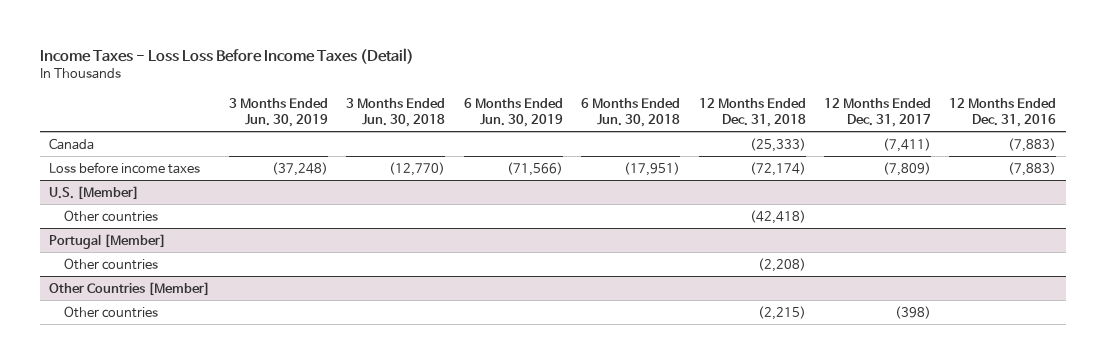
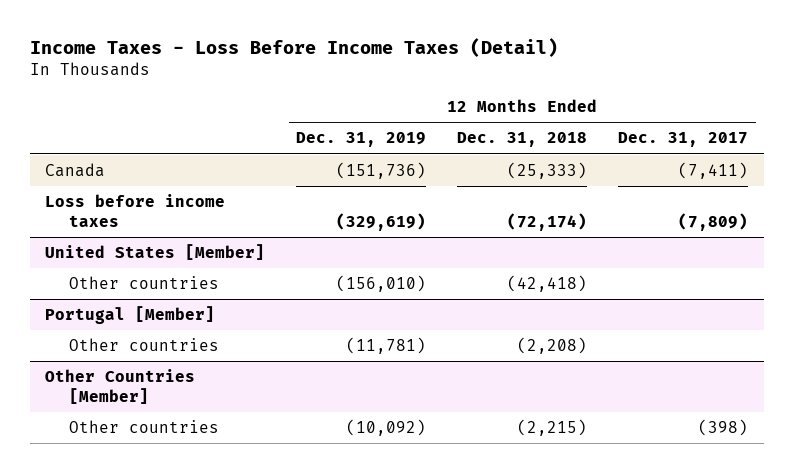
[40,47,415,64] Income Taxes - Loss Loss Before Income Taxes (Detail) -> [29,38,558,58] Income Taxes - Loss Before Income Taxes (Detail)
[228,98,328,128] 3 Months Ended Jun. 30, 2019 -> none
[346,98,446,128] 3 Months Ended Jun. 30, 2018 -> none
[463,98,563,128] 6 Months Ended Jun. 30, 2019 -> none
[581,98,681,128] 6 Months Ended Jun. 30, 2018 -> none
[949,98,1057,128] 12 Months Ended Dec. 31, 2016 -> none
none -> [296,132,427,148] Dec. 31, 2019
[49,185,140,200] U.S. [Member] -> [45,244,266,261] United States [Member]

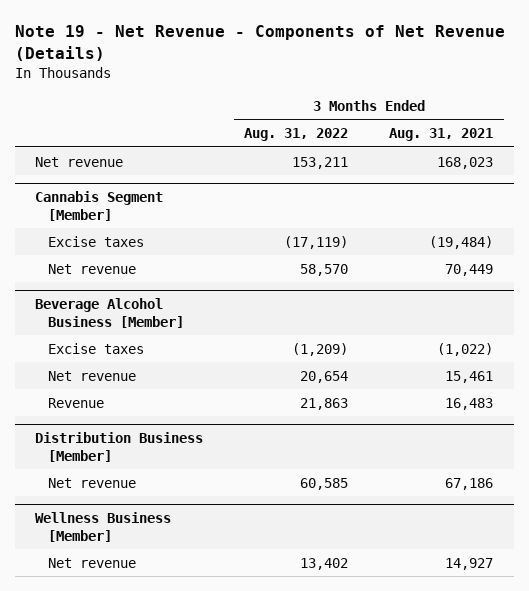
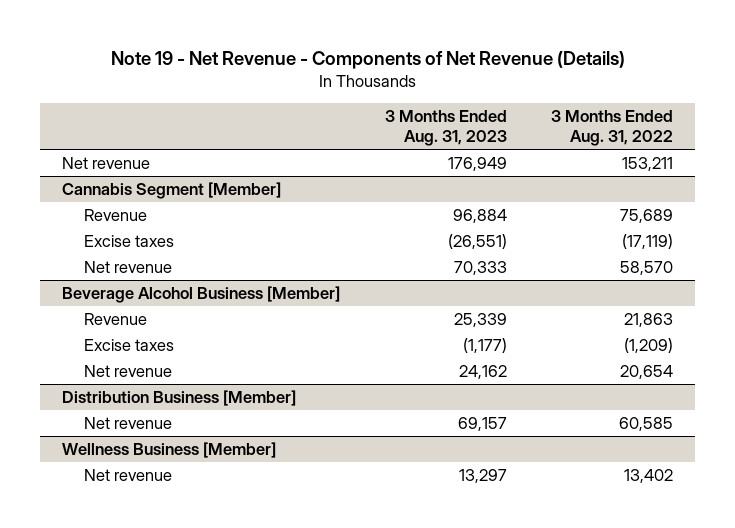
[389,128,494,142] Aug. 31, 2021 -> none
none -> [384,110,507,147] 3 Months Ended Aug. 31, 2023
none -> [84,208,148,221] Revenue
[48,397,105,408] Revenue -> [84,312,148,325] Revenue

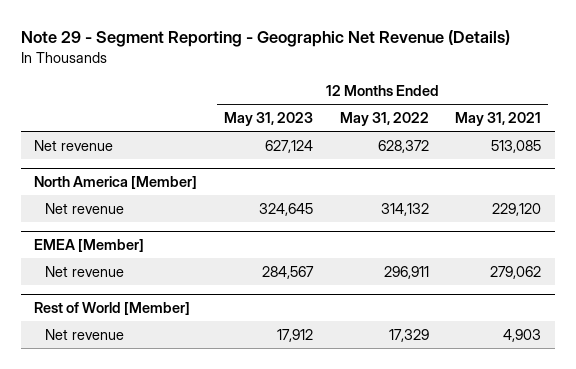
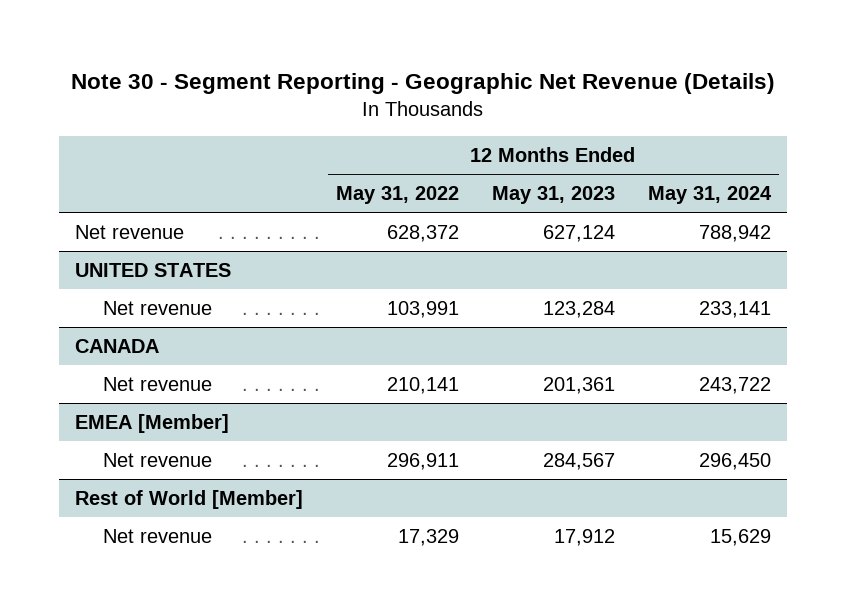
[20,30,510,48] Note 29 - Segment Reporting - Geographic Net Revenue (Details) -> [70,73,775,95] Note 30 - Segment Reporting - Geographic Net Revenue (Details)
[455,112,542,127] May 31, 2021 -> none
none -> [647,186,772,205] May 31, 2024
[34,175,198,189] North America [Member] -> none
none -> [75,262,232,277] UNITED STATES
[258,202,313,216] 324,645 -> [542,300,615,318] 123,284
[380,202,429,216] 314,132 -> [387,300,460,318] 103,991
none -> [75,338,160,353] CANADA
none -> [102,376,212,391] Net revenue

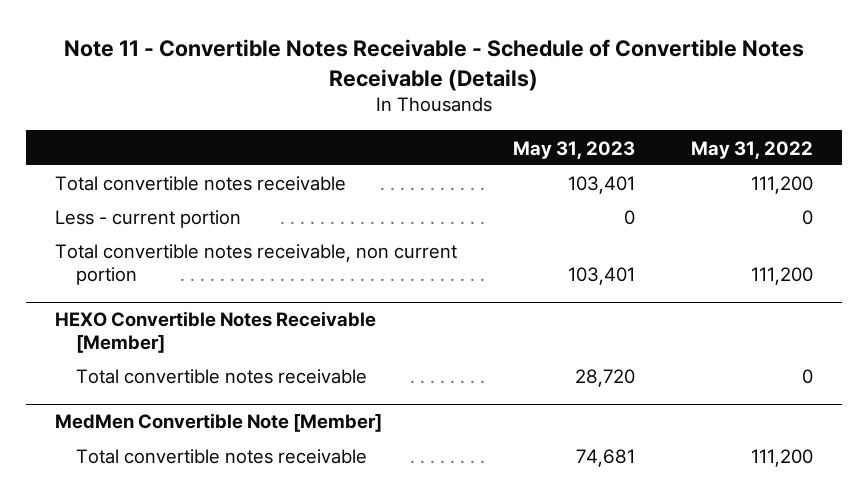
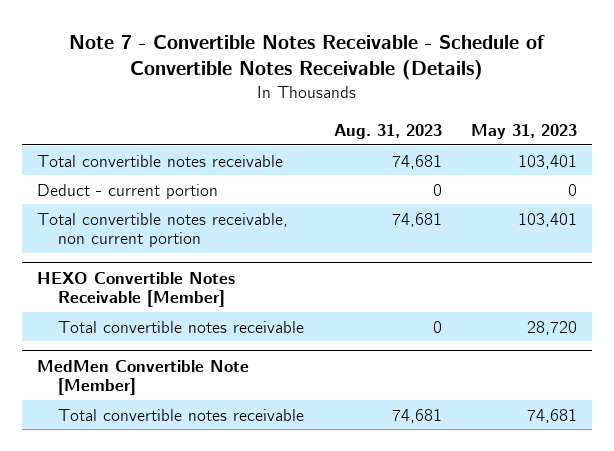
[64,39,805,91] Note 11 - Convertible Notes Receivable - Schedule of Convertible Notes Receivable (Details) -> [69,34,546,81] Note 7 - Convertible Notes Receivable - Schedule of Convertible Notes Receivable (Details)
[691,140,814,159] May 31, 2022 -> none
none -> [333,123,442,139] Aug. 31, 2023
[54,210,241,229] Less - current portion -> [36,183,218,199] Deduct - current portion

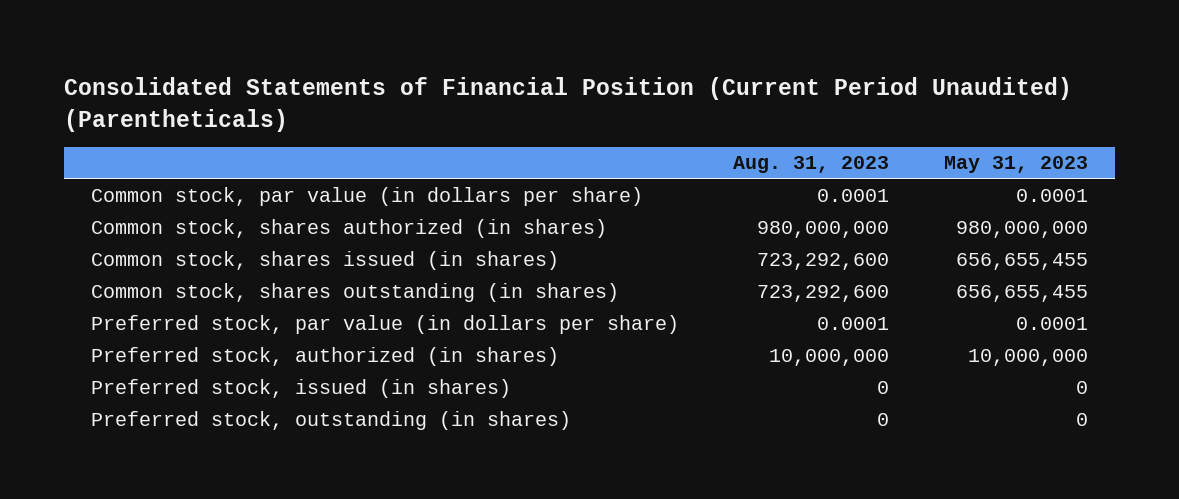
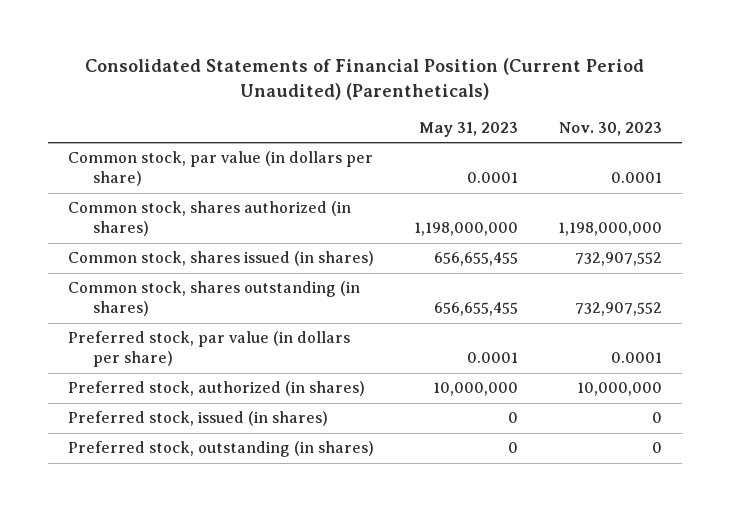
[733,156,890,174] Aug. 31, 2023 -> none
none -> [559,121,663,136] Nov. 30, 2023
[955,220,1088,238] 980,000,000 -> [414,222,519,237] 1,198,000,000

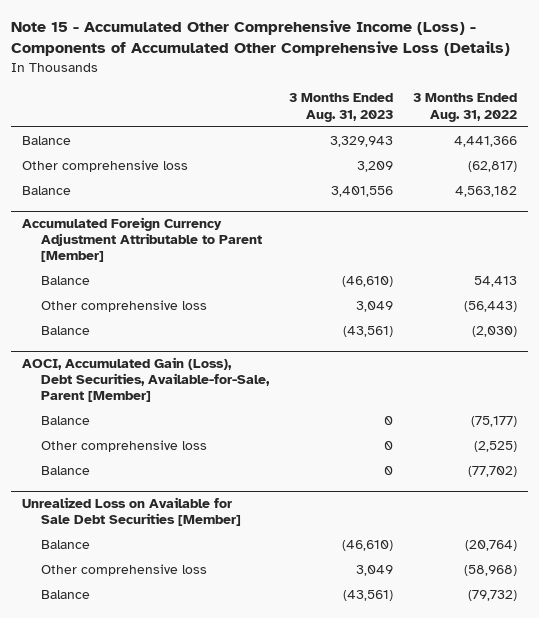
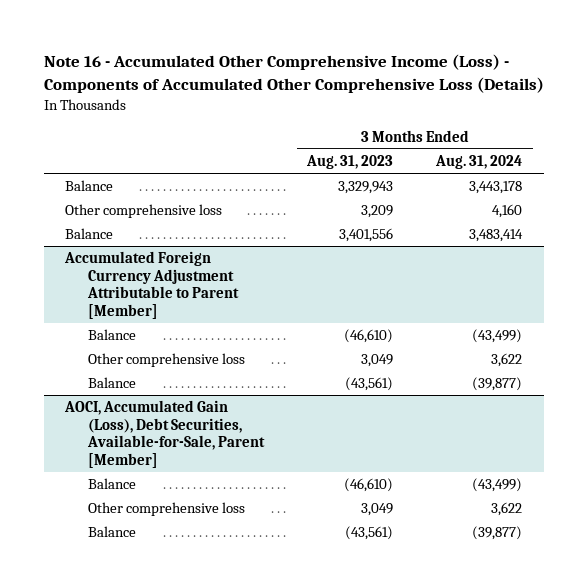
[11,20,511,57] Note 15 - Accumulated Other Comprehensive Income (Loss) - Components of Accumulated Other Comprehensive Loss (Details) -> [43,53,544,93] Note 16 - Accumulated Other Comprehensive Income (Loss) - Components of Accumulated Other Comprehensive Loss (Details)
[413,93,518,122] 3 Months Ended Aug. 31, 2022 -> none
none -> [435,155,523,170] Aug. 31, 2024
[40,416,90,426] Balance -> none
[40,440,207,453] Other comprehensive loss -> none
[40,466,90,476] Balance -> none
[21,497,241,527] Unrealized Loss on Available for Sale Debt Securities [Member] -> none

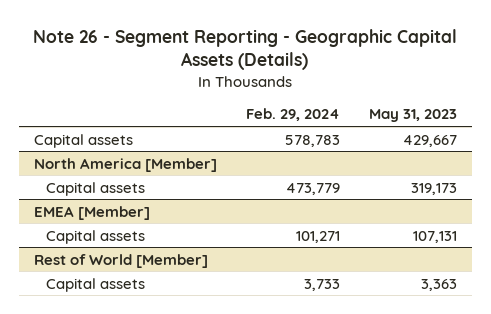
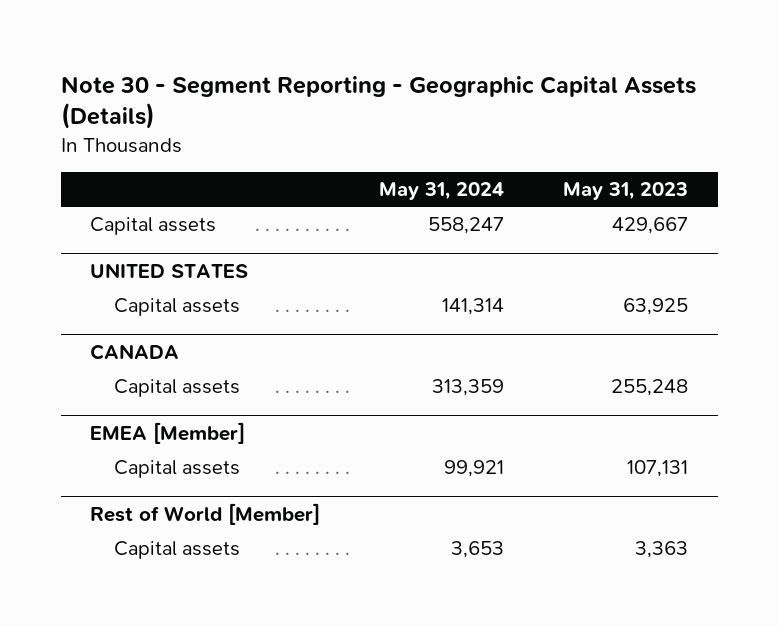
[33,28,458,71] Note 26 - Segment Reporting - Geographic Capital Assets (Details) -> [61,75,697,130] Note 30 - Segment Reporting - Geographic Capital Assets (Details)
[245,108,340,122] Feb. 29, 2024 -> none
none -> [379,182,505,201] May 31, 2024
[33,157,217,172] North America [Member] -> none
none -> [90,262,249,278] UNITED STATES
[411,182,458,195] 319,173 -> [623,298,689,316] 63,925
none -> [90,343,180,360] CANADA
none -> [113,379,240,398] Capital assets

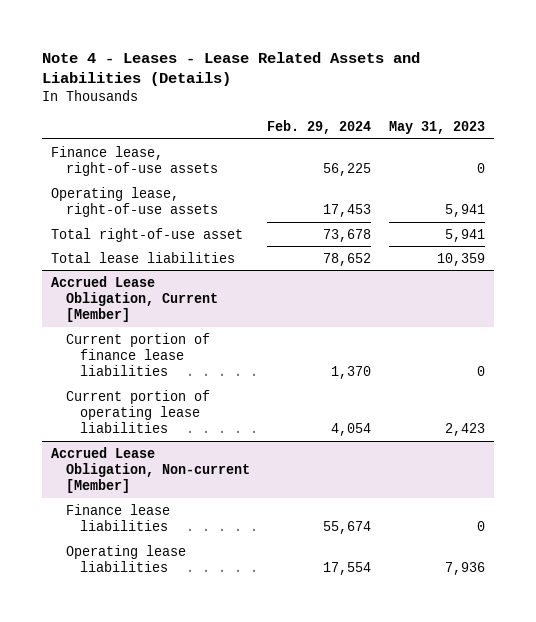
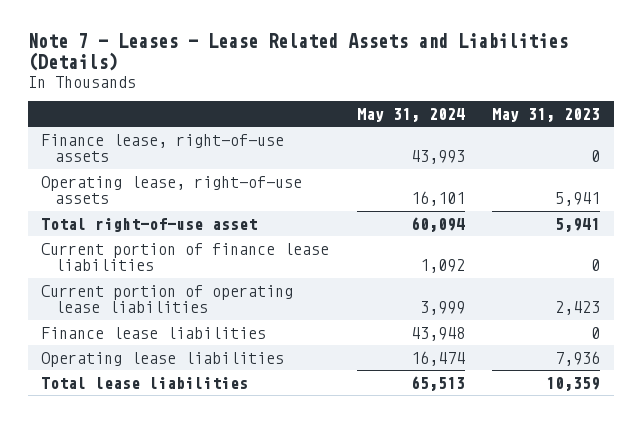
[42,51,421,87] Note 4 - Leases - Lease Related Assets and Liabilities (Details) -> [27,33,568,72] Note 7 - Leases - Lease Related Assets and Liabilities (Details)
[267,119,372,134] Feb. 29, 2024 -> none
none -> [356,107,465,122] May 31, 2024
[50,275,218,323] Accrued Lease Obligation, Current [Member] -> none
[50,446,250,494] Accrued Lease Obligation, Non-current [Member] -> none
[50,251,235,263] Total lease liabilities -> [41,376,249,389] Total lease liabilities

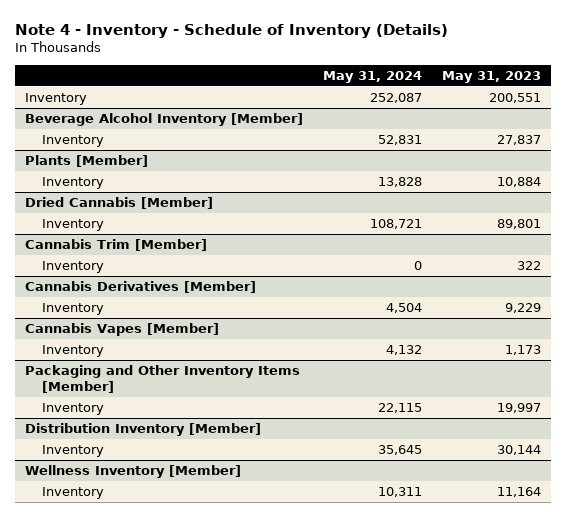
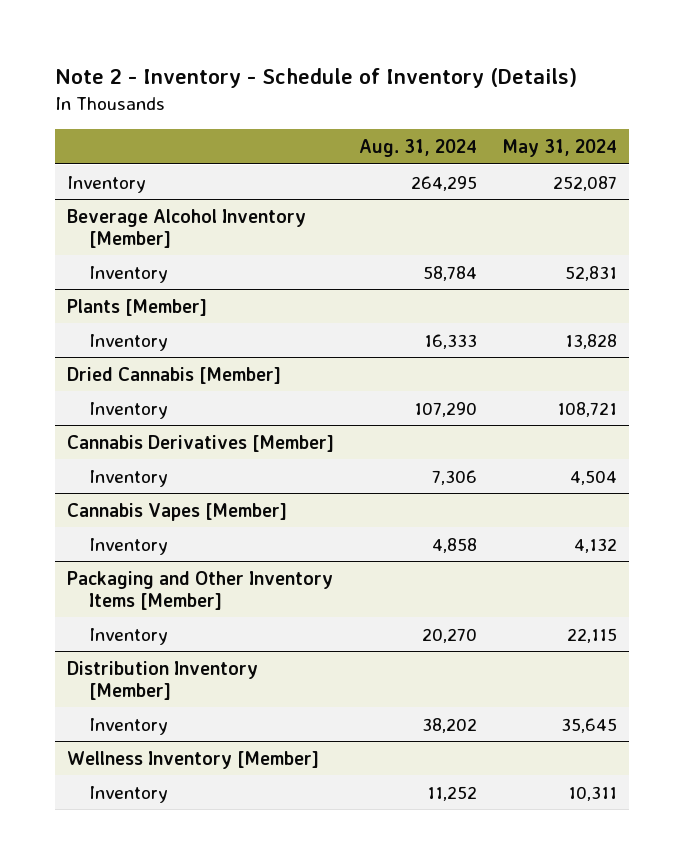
[15,24,449,39] Note 4 - Inventory - Schedule of Inventory (Details) -> [54,68,577,89] Note 2 - Inventory - Schedule of Inventory (Details)
[441,70,541,83] May 31, 2023 -> none
none -> [359,138,478,157] Aug. 31, 2024
[25,239,208,252] Cannabis Trim [Member] -> none
[42,261,105,274] Inventory -> none

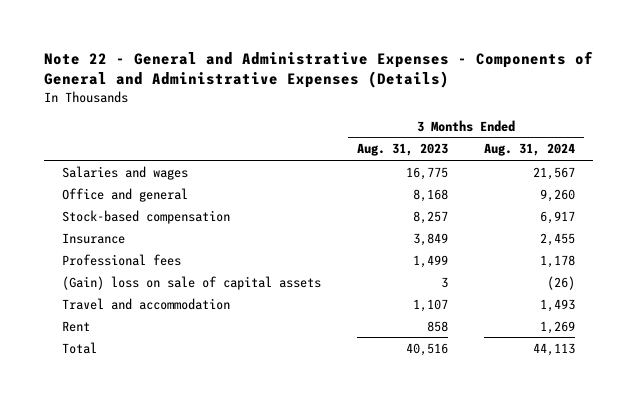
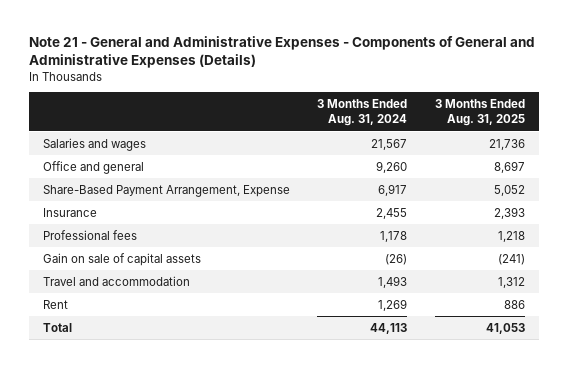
[43,50,593,89] Note 22 - General and Administrative Expenses - Components of General and Administrative Expenses (Details) -> [28,35,535,68] Note 21 - General and Administrative Expenses - Components of General and Administrative Expenses (Details)
[356,143,448,157] Aug. 31, 2023 -> none
none -> [435,99,526,127] 3 Months Ended Aug. 31, 2025
[61,209,230,224] Stock-based compensation -> [42,184,290,197] Share-Based Payment Arrangement, Expense
[61,275,321,290] (Gain) loss on sale of capital assets -> [42,252,201,266] Gain on sale of capital assets

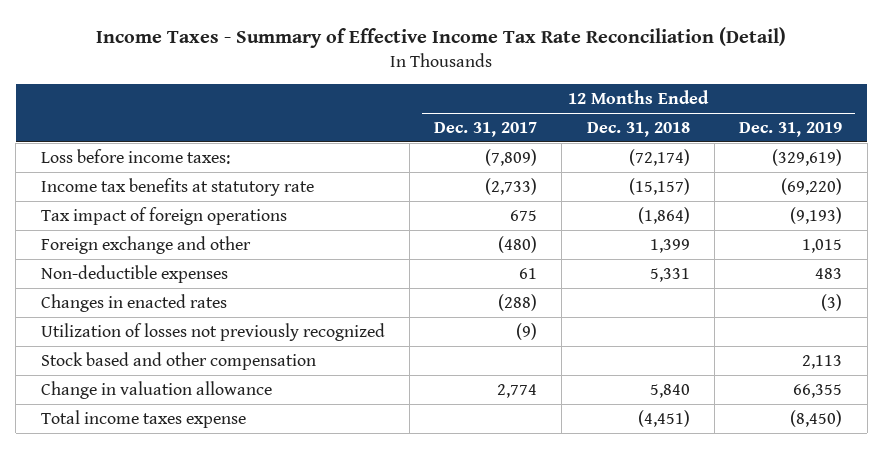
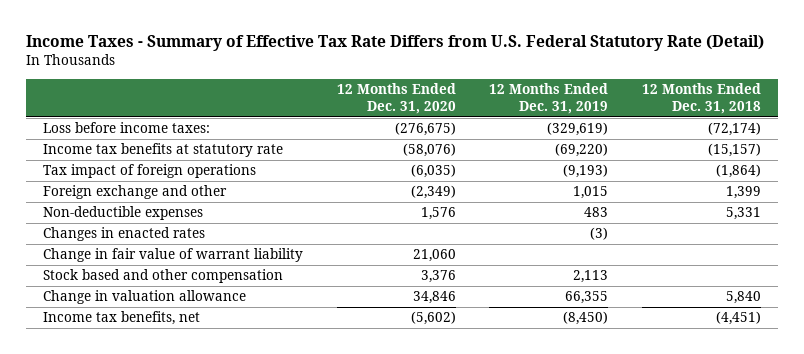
[96,27,787,49] Income Taxes - Summary of Effective Income Tax Rate Reconciliation (Detail) -> [26,35,765,52] Income Taxes - Summary of Effective Tax Rate Differs from U.S. Federal Statutory Rate (Detail)
[434,121,538,137] Dec. 31, 2017 -> none
none -> [336,83,456,115] 12 Months Ended Dec. 31, 2020
[40,322,385,341] Utilization of losses not previously recognized -> none
none -> [43,248,304,263] Change in fair value of warrant liability
[40,409,246,428] Total income taxes expense -> [43,311,201,326] Income tax benefits, net

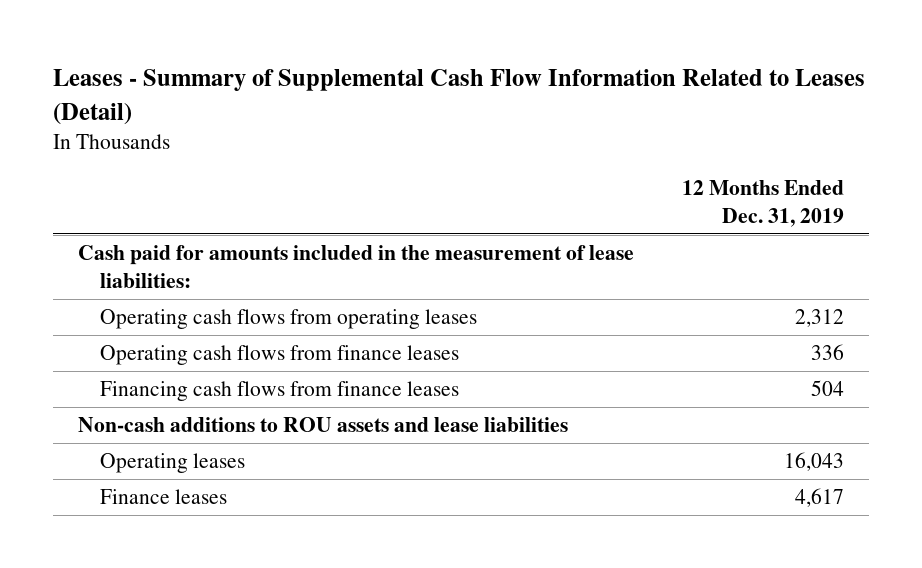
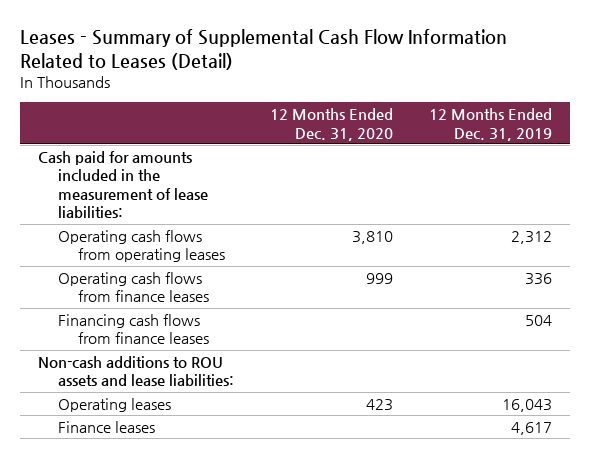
none -> [269,108,393,141] 12 Months Ended Dec. 31, 2020
[77,417,568,433] Non-cash additions to ROU assets and lease liabilities -> [37,355,234,387] Non-cash additions to ROU assets and lease liabilities:

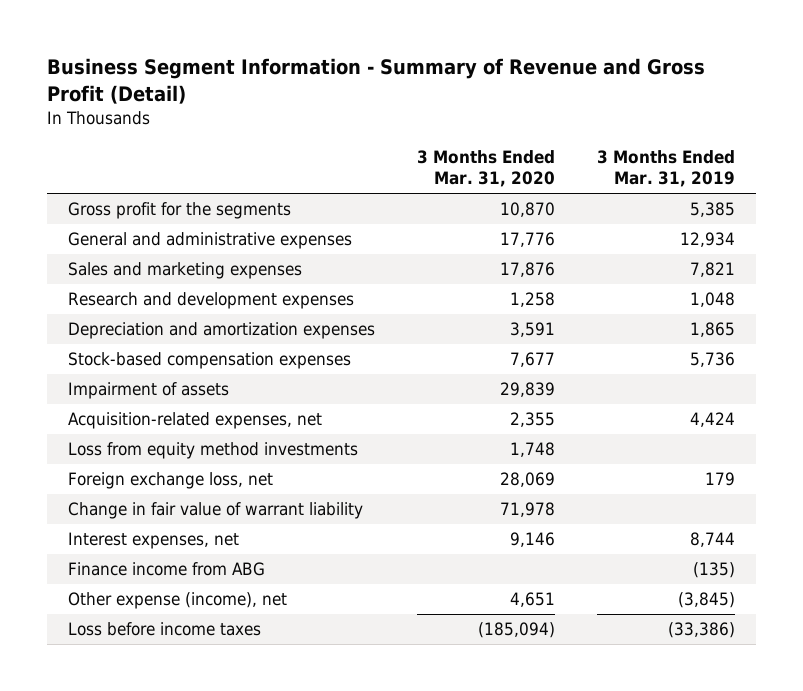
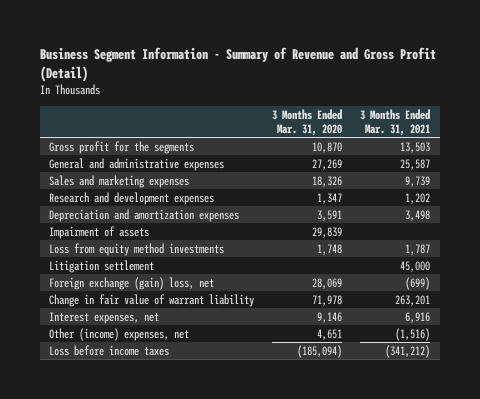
[596,149,735,188] 3 Months Ended Mar. 31, 2019 -> none
none -> [360,108,431,137] 3 Months Ended Mar. 31, 2021
[499,232,555,248] 17,776 -> [312,158,343,170] 27,269
[499,262,555,278] 17,876 -> [312,175,343,187] 18,326
[509,292,555,308] 1,258 -> [317,192,343,204] 1,347
[68,352,352,370] Stock-based compensation expenses -> none
[68,412,323,430] Acquisition-related expenses, net -> none
none -> [49,259,155,273] Litigation settlement
[68,472,274,490] Foreign exchange loss, net -> [49,276,215,290] Foreign exchange (gain) loss, net
[68,562,266,577] Finance income from ABG -> none
[68,592,288,610] Other expense (income), net -> [49,327,190,341] Other (income) expenses, net

